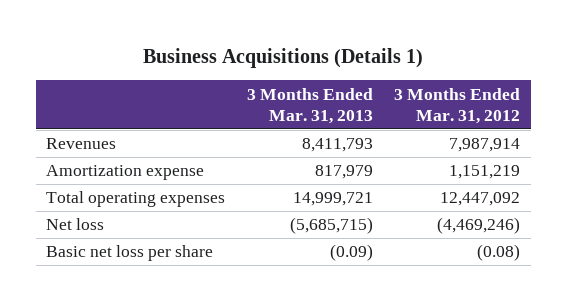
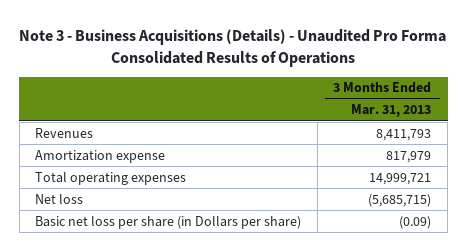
[143,47,424,68] Business Acquisitions (Details 1) -> [19,28,447,67] Note 3 - Business Acquisitions (Details) - Unaudited Pro Forma Consolidated Results of Operations
[394,87,521,124] 3 Months Ended Mar. 31, 2012 -> none
[46,245,214,262] Basic net loss per share -> [35,215,302,229] Basic net loss per share (in Dollars per share)

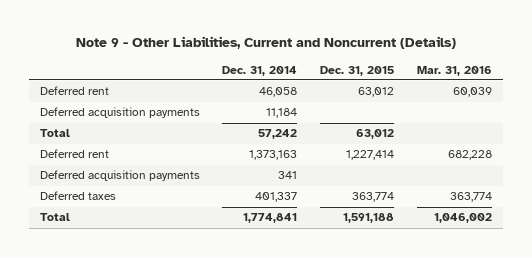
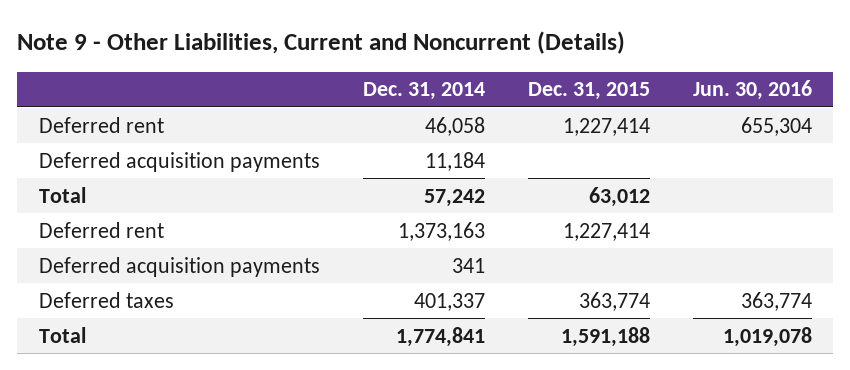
[416,65,492,76] Mar. 31, 2016 -> none
none -> [692,80,812,101] Jun. 30, 2016
[358,87,395,98] 63,012 -> [562,117,650,136] 1,227,414

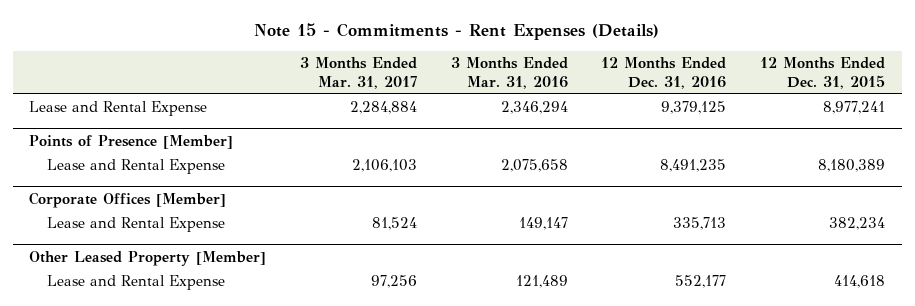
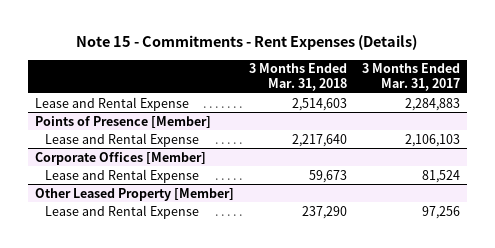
[450,56,568,89] 3 Months Ended Mar. 31, 2016 -> none
[601,56,727,89] 12 Months Ended Dec. 31, 2016 -> none
[760,56,886,89] 12 Months Ended Dec. 31, 2015 -> none
none -> [248,63,347,92] 3 Months Ended Mar. 31, 2018
[350,101,418,115] 2,284,884 -> [404,97,460,111] 2,284,883

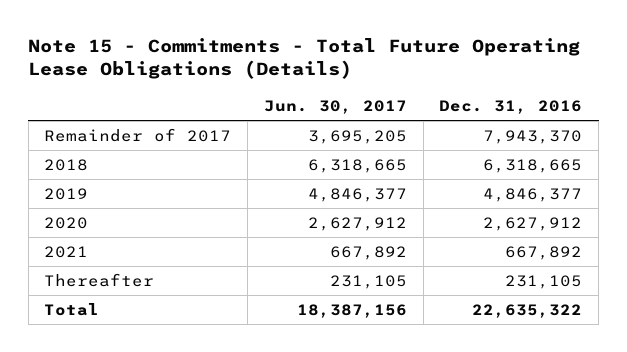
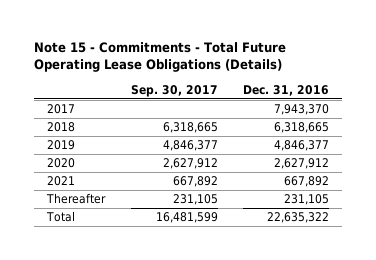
[263,99,407,114] Jun. 30, 2017 -> none
none -> [130,84,218,97] Sep. 30, 2017
[44,128,232,143] Remainder of 2017 -> [46,104,75,115] 2017

